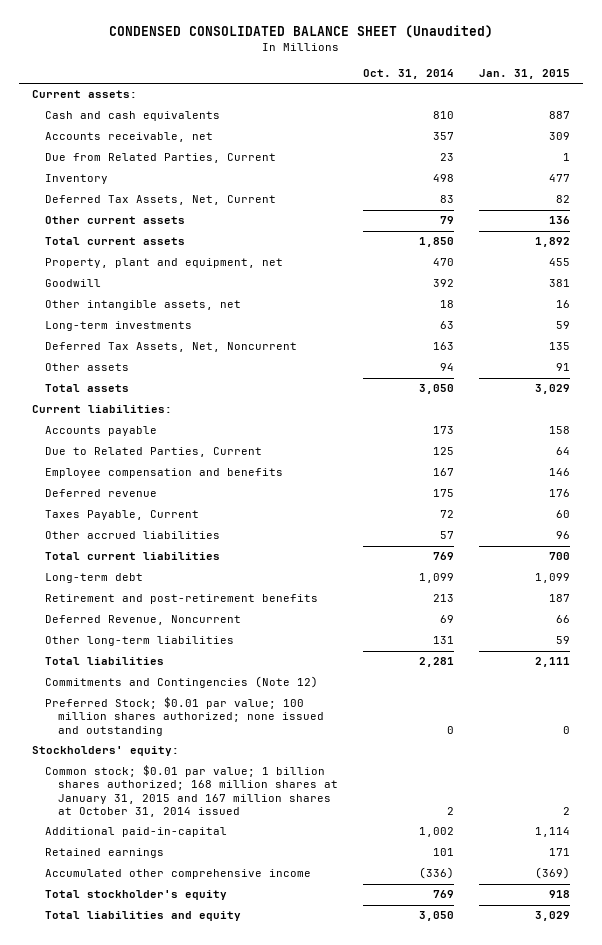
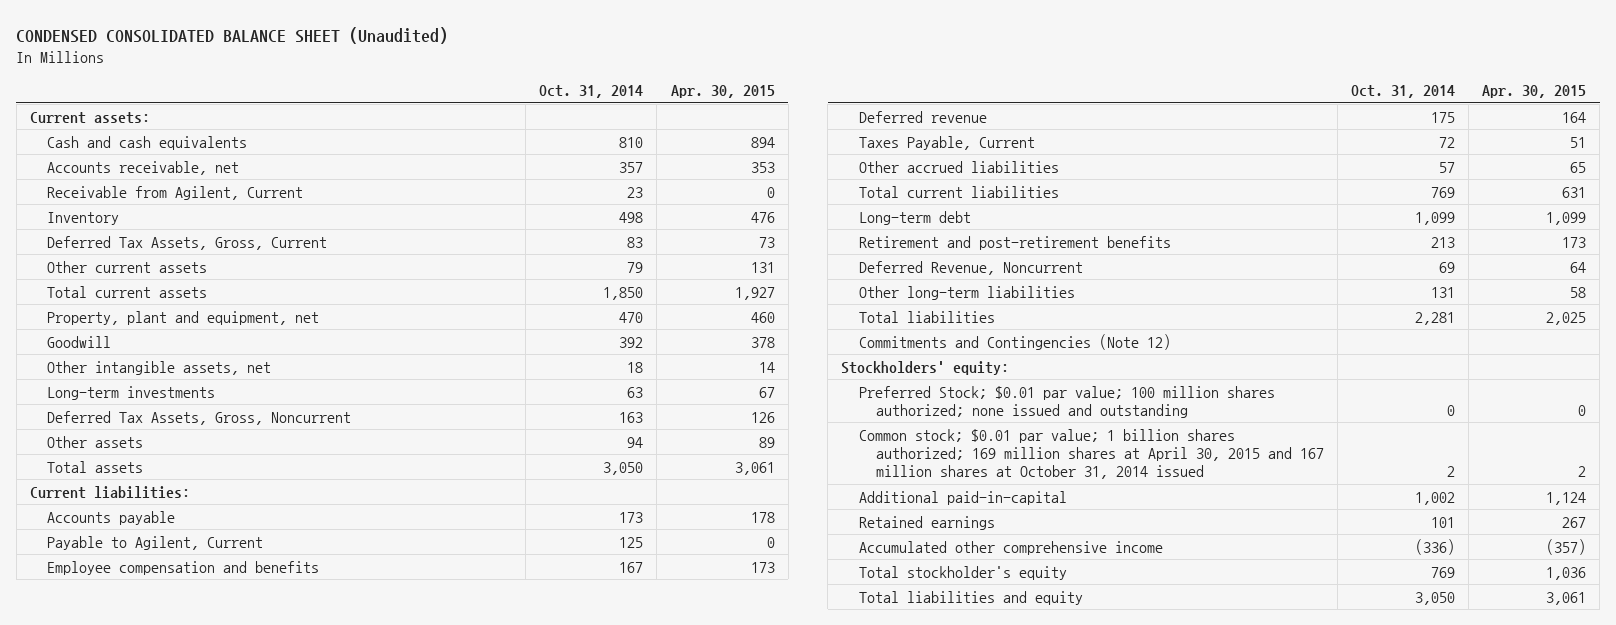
[479,68,571,79] Jan. 31, 2015 -> none
none -> [670,85,775,99] Apr. 30, 2015
[45,153,277,164] Due from Related Parties, Current -> [46,185,303,200] Receivable from Agilent, Current
[45,195,277,206] Deferred Tax Assets, Net, Current -> [46,235,327,250] Deferred Tax Assets, Gross, Current
[45,342,298,353] Deferred Tax Assets, Net, Noncurrent -> [46,410,351,425] Deferred Tax Assets, Gross, Noncurrent
[45,447,263,458] Due to Related Parties, Current -> [46,535,263,550] Payable to Agilent, Current
[45,697,325,736] Preferred Stock; $0.01 par value; 100 million shares authorized; none issued and outstanding -> [858,385,1275,418] Preferred Stock; $0.01 par value; 100 million shares authorized; none issued and outstanding
[45,765,339,817] Common stock; $0.01 par value; 1 billion shares authorized; 168 million shares at January 31, 2015 and 167 million shares at October 31, 2014 issued -> [858,428,1324,480] Common stock; $0.01 par value; 1 billion shares authorized; 169 million shares at April 30, 2015 and 167 million shares at October 31, 2014 issued

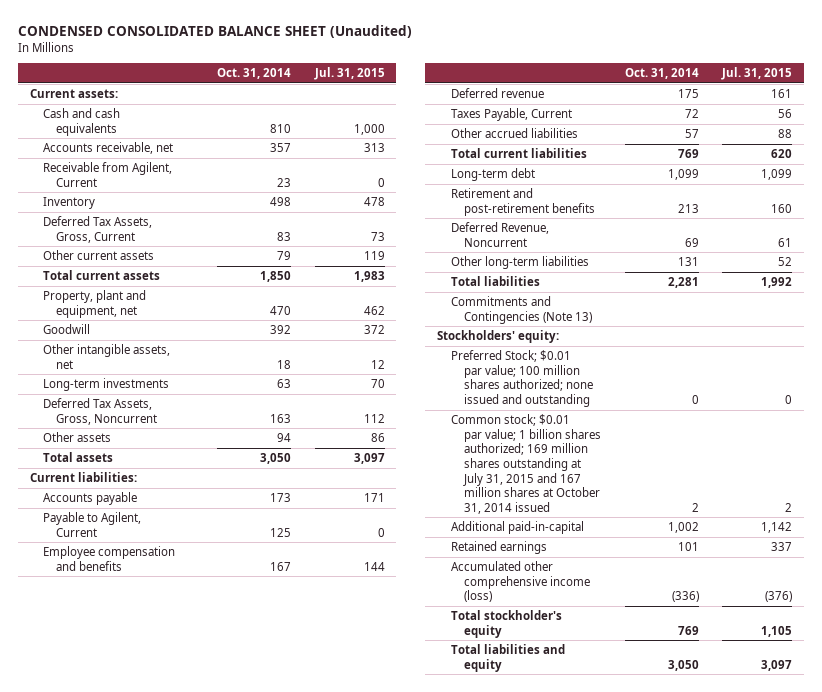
[670,85,775,99] Apr. 30, 2015 -> none
none -> [313,67,385,81] Jul. 31, 2015
[858,333,1171,350] Commitments and Contingencies (Note 12) -> [450,296,593,324] Commitments and Contingencies (Note 13)
[858,428,1324,480] Common stock; $0.01 par value; 1 billion shares authorized; 169 million shares at April 30, 2015 and 167 million shares at October 31, 2014 issued -> [450,414,602,514] Common stock; $0.01 par value; 1 billion shares authorized; 169 million shares outstanding at July 31, 2015 and 167 million shares at October 31, 2014 issued
[858,540,1163,555] Accumulated other comprehensive income -> [450,561,591,603] Accumulated other comprehensive income (loss)

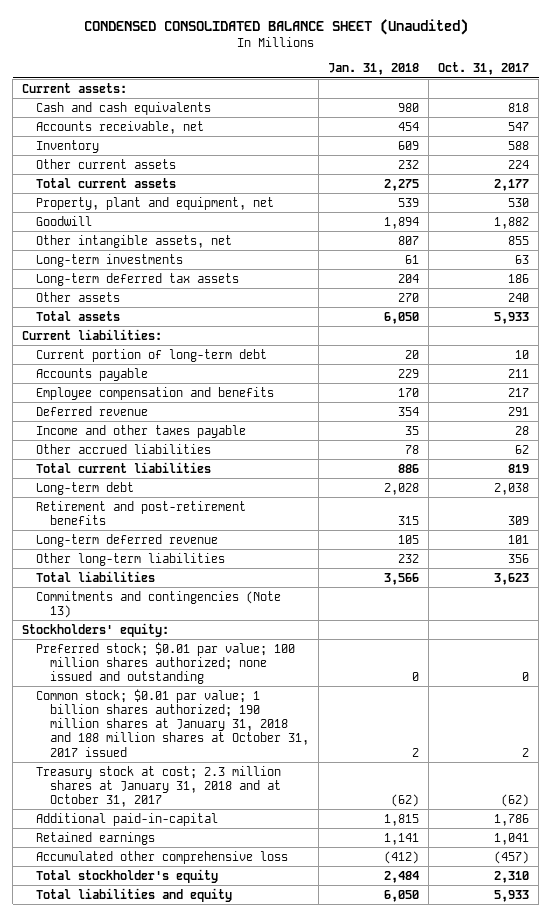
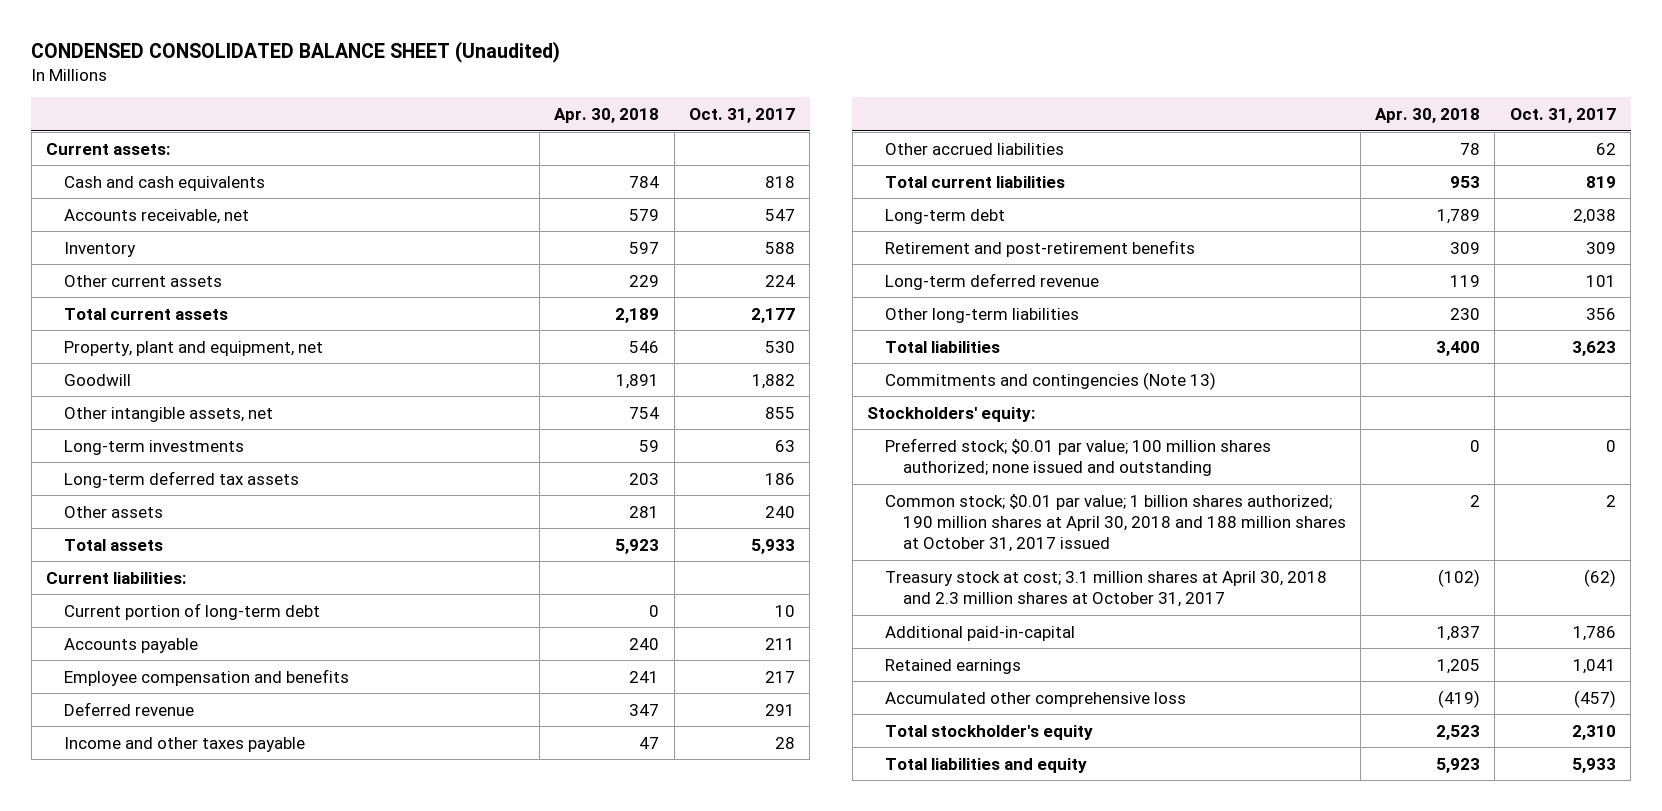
[327,63,419,76] Jan. 31, 2018 -> none
none -> [554,108,660,124] Apr. 30, 2018
[36,688,309,757] Common stock; $0.01 par value; 1 billion shares authorized; 190 million shares at January 31, 2018 and 188 million shares at October 31, 2017 issued -> [884,493,1346,552] Common stock; $0.01 par value; 1 billion shares authorized; 190 million shares at April 30, 2018 and 188 million shares at October 31, 2017 issued
[36,765,282,808] Treasury stock at cost; 2.3 million shares at January 31, 2018 and at October 31, 2017 -> [884,570,1327,607] Treasury stock at cost; 3.1 million shares at April 30, 2018 and 2.3 million shares at October 31, 2017

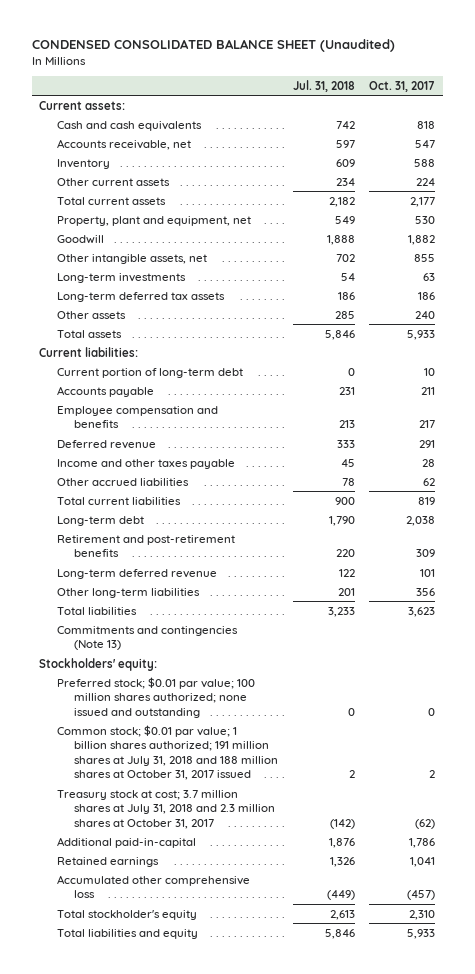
[554,108,660,124] Apr. 30, 2018 -> none
none -> [292,79,355,92] Jul. 31, 2018
[884,493,1346,552] Common stock; $0.01 par value; 1 billion shares authorized; 190 million shares at April 30, 2018 and 188 million shares at October 31, 2017 issued -> [56,724,279,781] Common stock; $0.01 par value; 1 billion shares authorized; 191 million shares at July 31, 2018 and 188 million shares at October 31, 2017 issued
[884,570,1327,607] Treasury stock at cost; 3.1 million shares at April 30, 2018 and 2.3 million shares at October 31, 2017 -> [56,789,276,829] Treasury stock at cost; 3.7 million shares at July 31, 2018 and 2.3 million shares at October 31, 2017

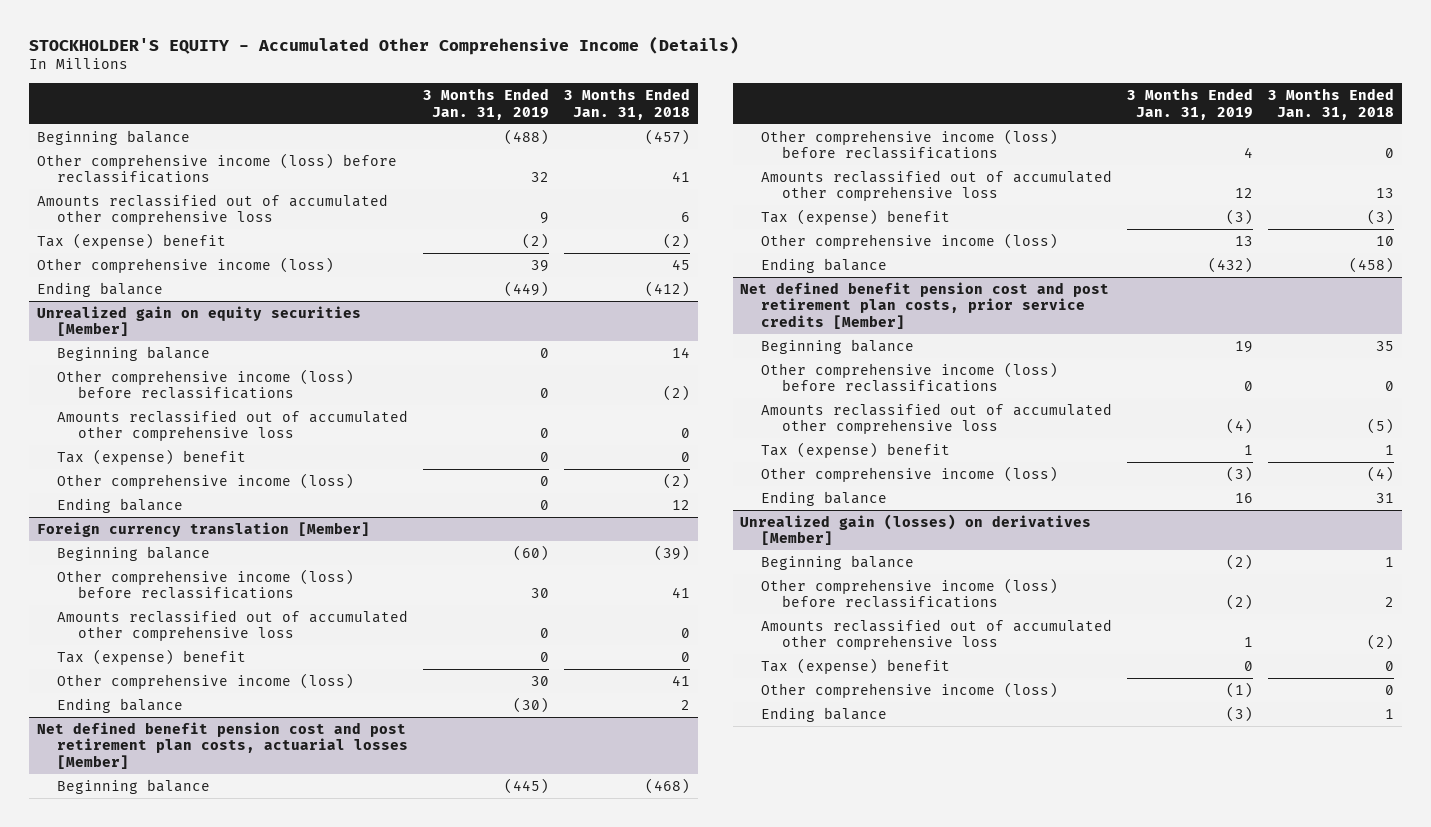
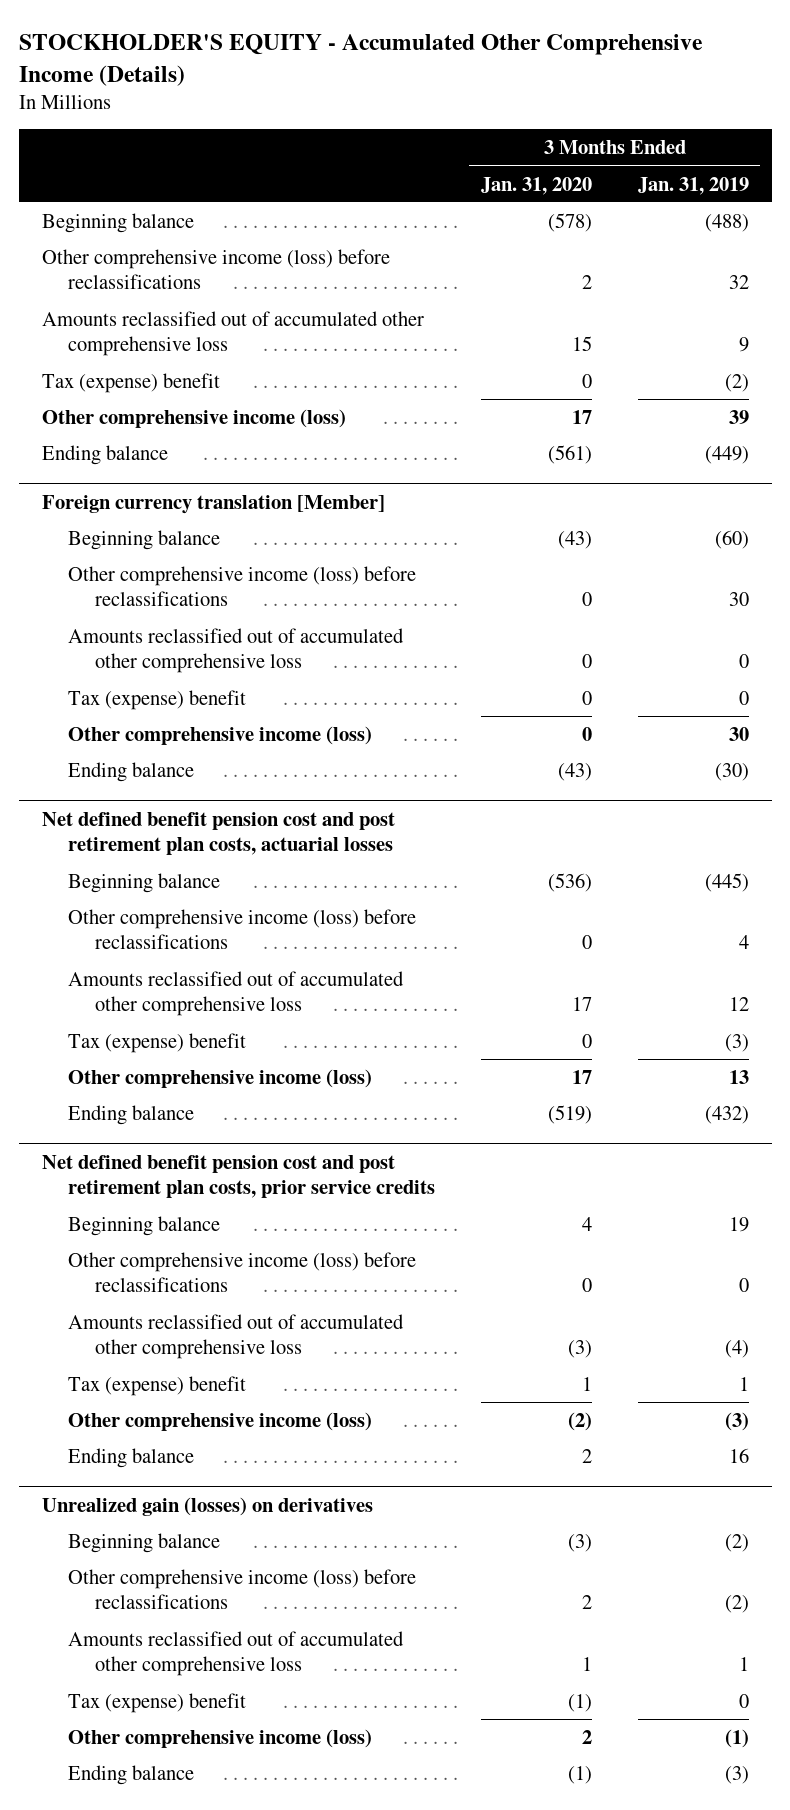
[564,88,691,120] 3 Months Ended Jan. 31, 2018 -> none
none -> [480,176,592,195] Jan. 31, 2020
[36,305,361,337] Unrealized gain on equity securities [Member] -> none
[57,345,211,361] Beginning balance -> none
[57,368,355,400] Other comprehensive income (loss) before reclassifications -> none
[57,409,409,442] Amounts reclassified out of accumulated other comprehensive loss -> none
[57,448,247,465] Tax (expense) benefit -> none
[57,472,355,489] Other comprehensive income (loss) -> none
[57,497,184,513] Ending balance -> none
[36,721,409,769] Net defined benefit pension cost and post retirement plan costs, actuarial losses [Member] -> [41,811,395,856] Net defined benefit pension cost and post retirement plan costs, actuarial losses
[740,281,1110,329] Net defined benefit pension cost and post retirement plan costs, prior service credits [Member] -> [41,1154,436,1199] Net defined benefit pension cost and post retirement plan costs, prior service credits
[740,513,1092,546] Unrealized gain (losses) on derivatives [Member] -> [41,1496,373,1516] Unrealized gain (losses) on derivatives

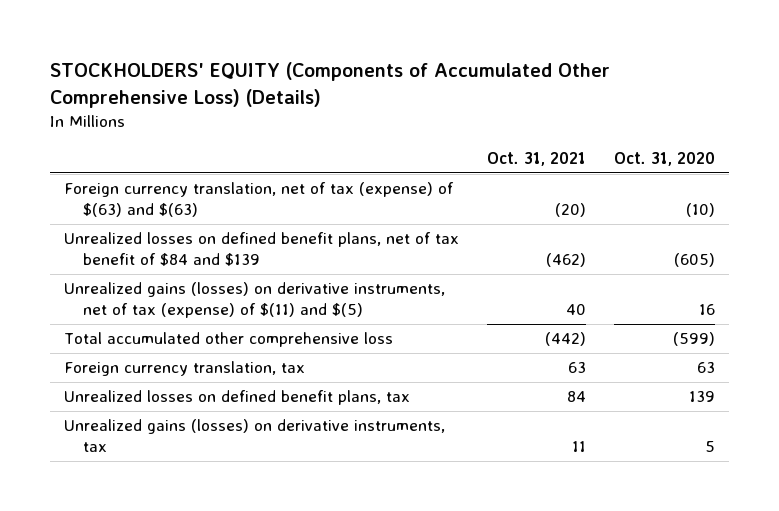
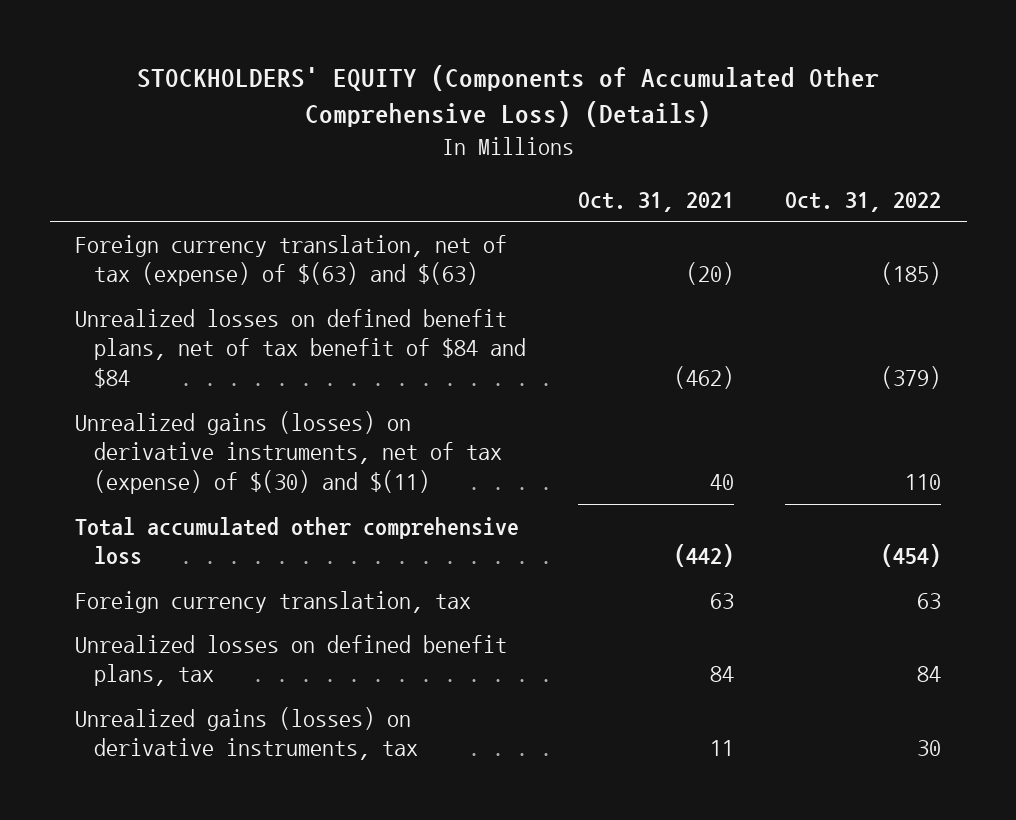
[614,152,716,167] Oct. 31, 2020 -> none
none -> [784,191,941,212] Oct. 31, 2022
[64,232,460,267] Unrealized losses on defined benefit plans, net of tax benefit of $84 and $139 -> [75,308,527,389] Unrealized losses on defined benefit plans, net of tax benefit of $84 and $84
[64,282,446,319] Unrealized gains (losses) on derivative instruments, net of tax (expense) of $(11) and $(5) -> [75,410,503,495] Unrealized gains (losses) on derivative instruments, net of tax (expense) of $(30) and $(11)

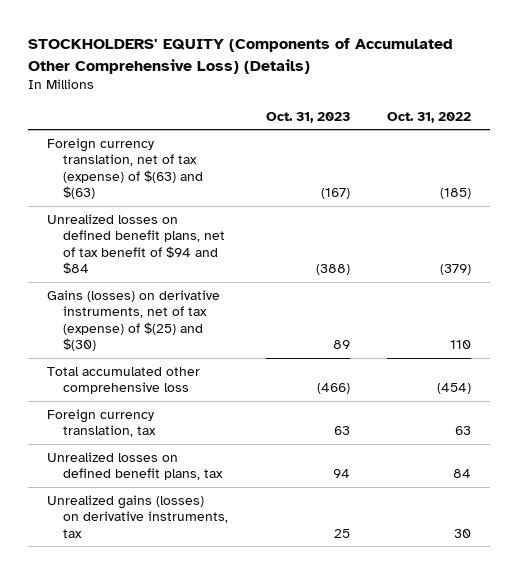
[577,191,734,212] Oct. 31, 2021 -> none
none -> [265,111,350,123] Oct. 31, 2023
[75,308,527,389] Unrealized losses on defined benefit plans, net of tax benefit of $84 and $84 -> [46,213,225,275] Unrealized losses on defined benefit plans, net of tax benefit of $94 and $84
[75,410,503,495] Unrealized gains (losses) on derivative instruments, net of tax (expense) of $(30) and $(11) -> [46,289,220,352] Gains (losses) on derivative instruments, net of tax (expense) of $(25) and $(30)

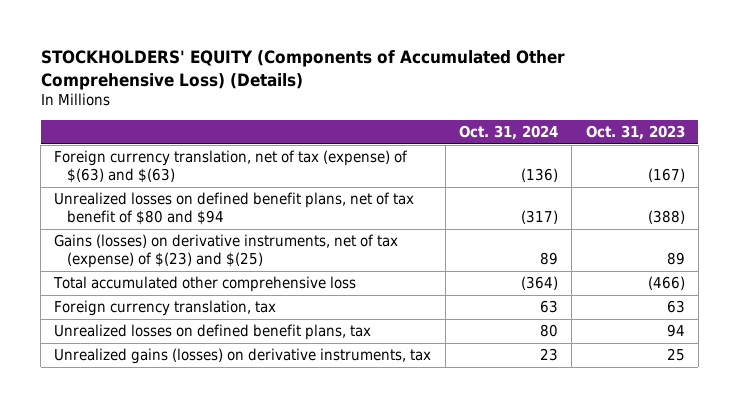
[387,111,472,123] Oct. 31, 2022 -> none
none -> [458,125,558,141] Oct. 31, 2024
[46,213,225,275] Unrealized losses on defined benefit plans, net of tax benefit of $94 and $84 -> [54,192,415,226] Unrealized losses on defined benefit plans, net of tax benefit of $80 and $94
[46,289,220,352] Gains (losses) on derivative instruments, net of tax (expense) of $(25) and $(30) -> [54,234,399,269] Gains (losses) on derivative instruments, net of tax (expense) of $(23) and $(25)

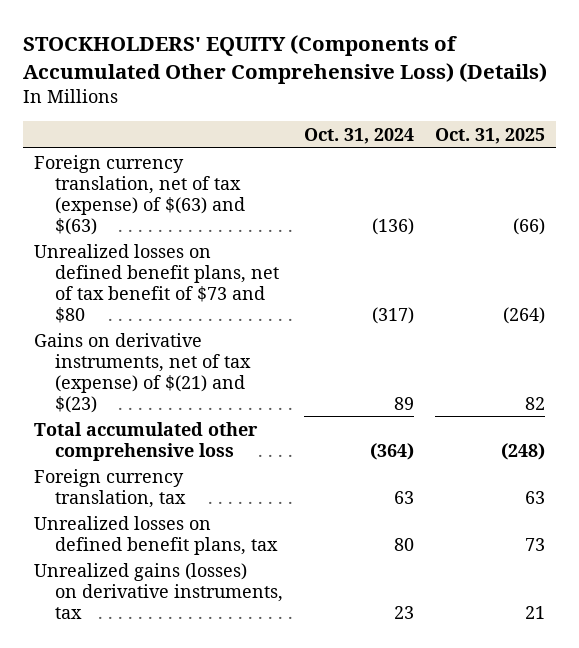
[585,125,685,141] Oct. 31, 2023 -> none
none -> [435,127,546,144] Oct. 31, 2025
[54,192,415,226] Unrealized losses on defined benefit plans, net of tax benefit of $80 and $94 -> [33,243,279,323] Unrealized losses on defined benefit plans, net of tax benefit of $73 and $80
[54,234,399,269] Gains (losses) on derivative instruments, net of tax (expense) of $(23) and $(25) -> [33,332,251,413] Gains on derivative instruments, net of tax (expense) of $(21) and $(23)

